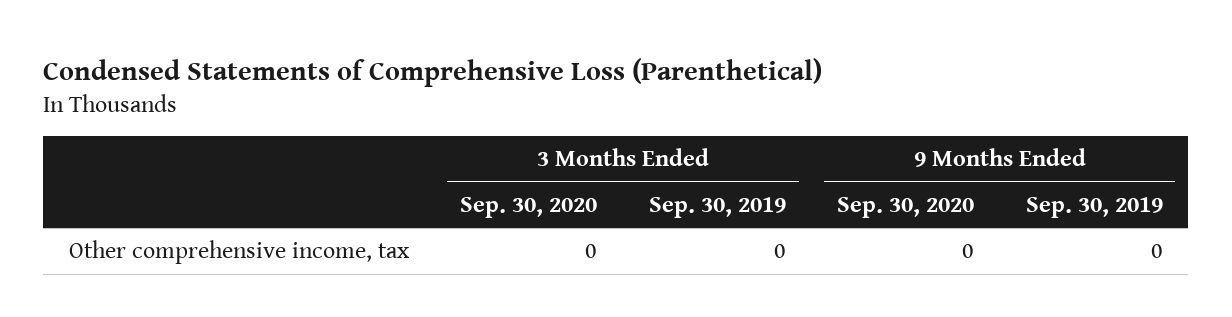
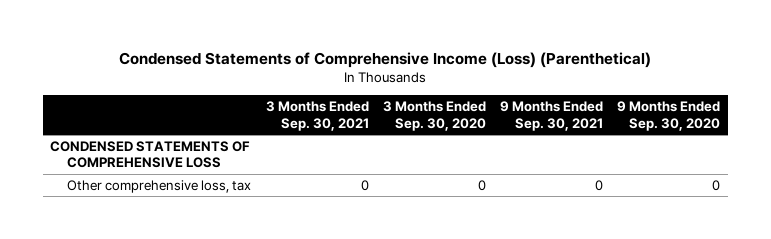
[43,58,823,88] Condensed Statements of Comprehensive Loss (Parenthetical) -> [119,51,652,68] Condensed Statements of Comprehensive Income (Loss) (Parenthetical)
[648,196,786,218] Sep. 30, 2019 -> none
[1025,196,1163,218] Sep. 30, 2019 -> none
none -> [265,101,369,131] 3 Months Ended Sep. 30, 2021
none -> [500,101,604,131] 9 Months Ended Sep. 30, 2021
none -> [50,141,251,169] CONDENSED STATEMENTS OF COMPREHENSIVE LOSS
[68,240,410,265] Other comprehensive income, tax -> [67,180,252,194] Other comprehensive loss, tax

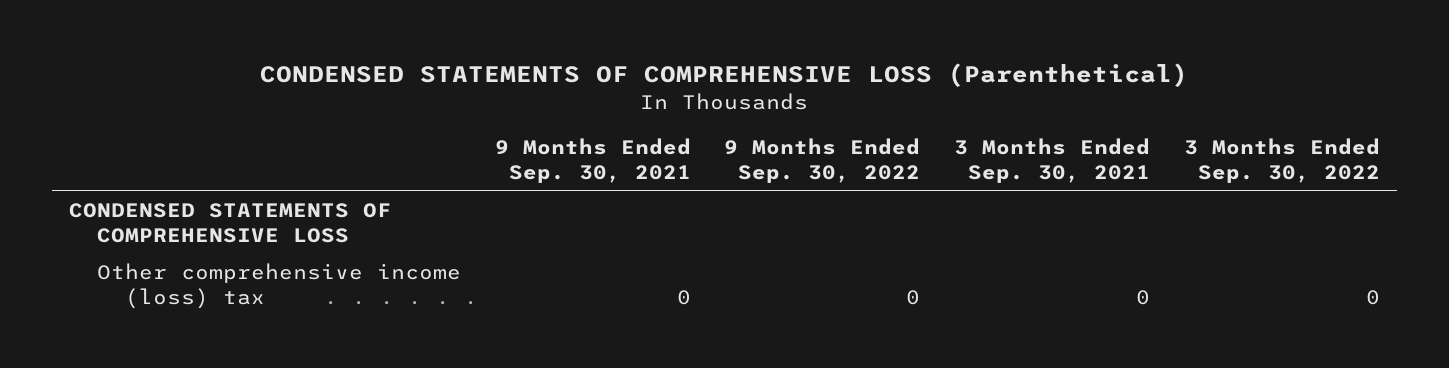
[119,51,652,68] Condensed Statements of Comprehensive Income (Loss) (Parenthetical) -> [260,63,1189,88] CONDENSED STATEMENTS OF COMPREHENSIVE LOSS (Parenthetical)
[382,101,486,131] 3 Months Ended Sep. 30, 2020 -> none
[617,101,721,131] 9 Months Ended Sep. 30, 2020 -> none
none -> [724,138,921,184] 9 Months Ended Sep. 30, 2022
none -> [1183,138,1380,184] 3 Months Ended Sep. 30, 2022
[67,180,252,194] Other comprehensive loss, tax -> [96,263,461,310] Other comprehensive income (loss) tax

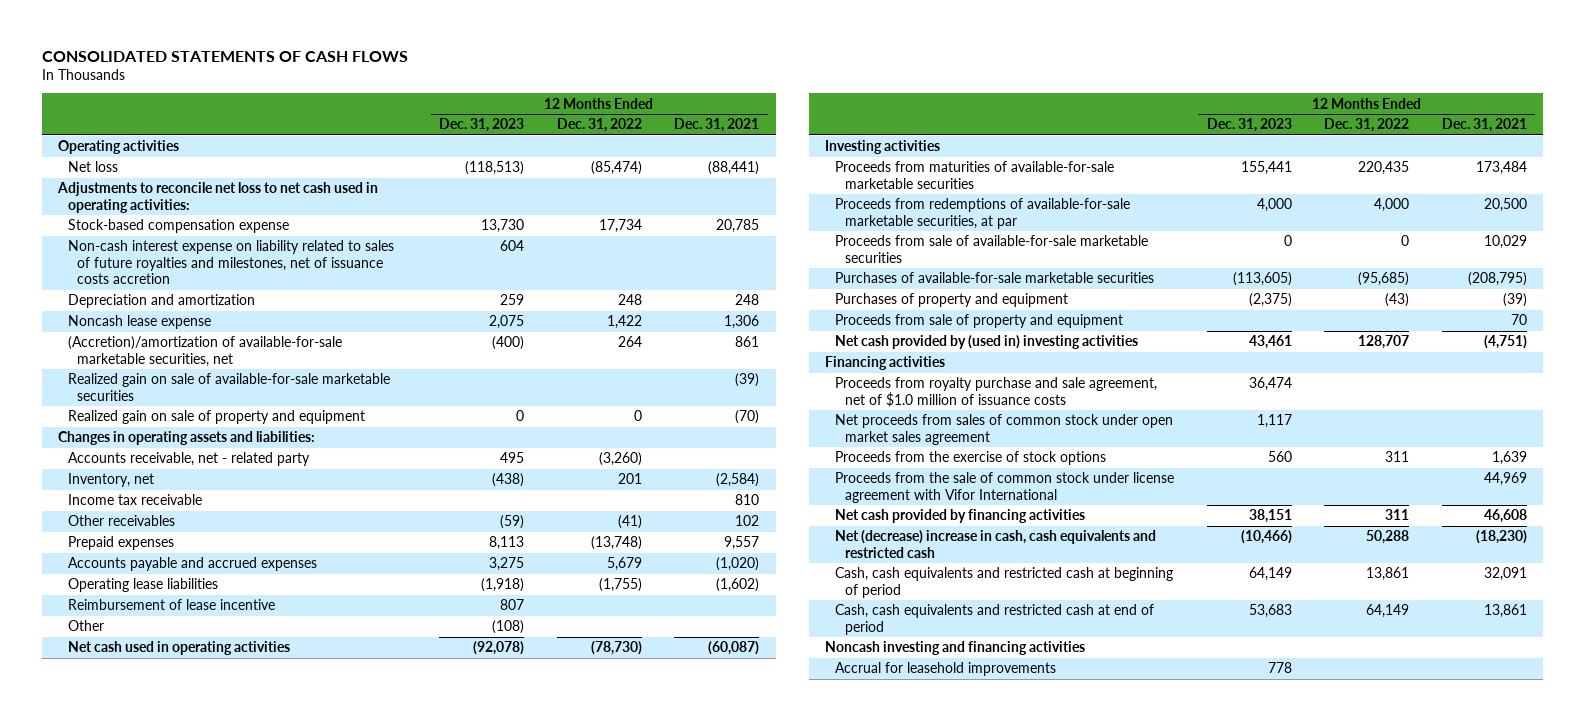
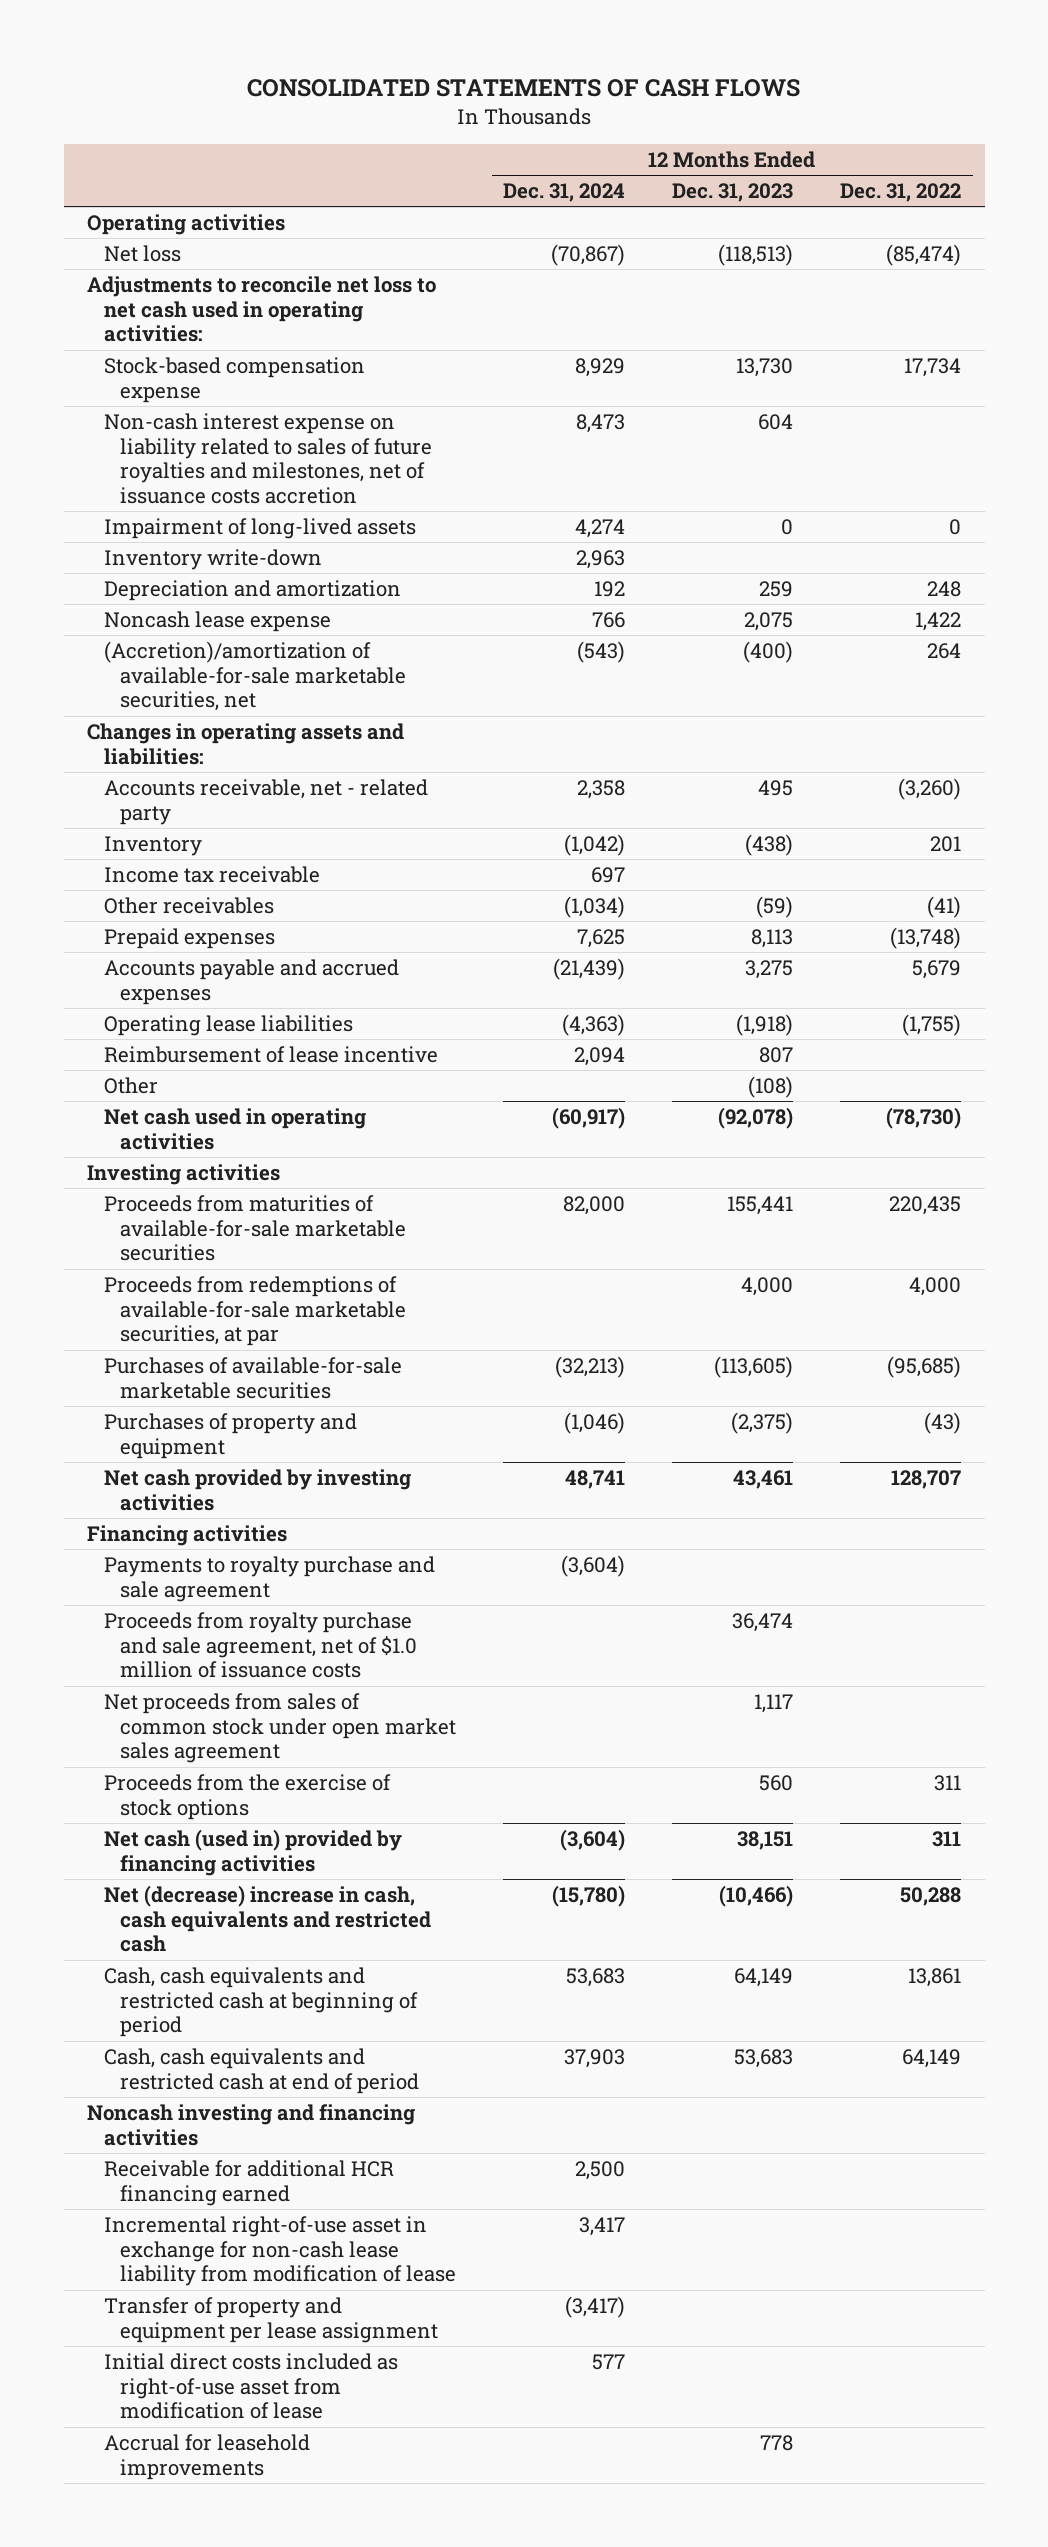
[674,118,760,133] Dec. 31, 2021 -> none
none -> [503,183,626,203] Dec. 31, 2024
none -> [103,517,416,539] Impairment of long-lived assets
none -> [103,548,322,570] Inventory write-down
[67,373,390,401] Realized gain on sale of available-for-sale marketable securities -> none
[67,410,365,425] Realized gain on sale of property and equipment -> none
[67,473,154,488] Inventory, net -> [103,835,202,856] Inventory
[834,235,1148,263] Proceeds from sale of available-for-sale marketable securities -> none
[834,314,1123,329] Proceeds from sale of property and equipment -> none
[834,335,1138,350] Net cash provided by (used in) investing activities -> [103,1468,411,1511] Net cash provided by investing activities
none -> [103,1555,435,1602] Payments to royalty purchase and sale agreement
[834,472,1174,503] Proceeds from the sale of common stock under license agreement with Vifor International -> none
[834,509,1085,524] Net cash provided by financing activities -> [103,1828,402,1876] Net cash (used in) provided by financing activities
none -> [103,2159,394,2206] Receivable for additional HCR financing earned
none -> [103,2215,457,2287] Incremental right-of-use asset in exchange for non-cash lease liability from modification of lease
none -> [103,2296,439,2343] Transfer of property and equipment per lease assignment
none -> [103,2352,398,2420] Initial direct costs included as right-of-use asset from modification of lease

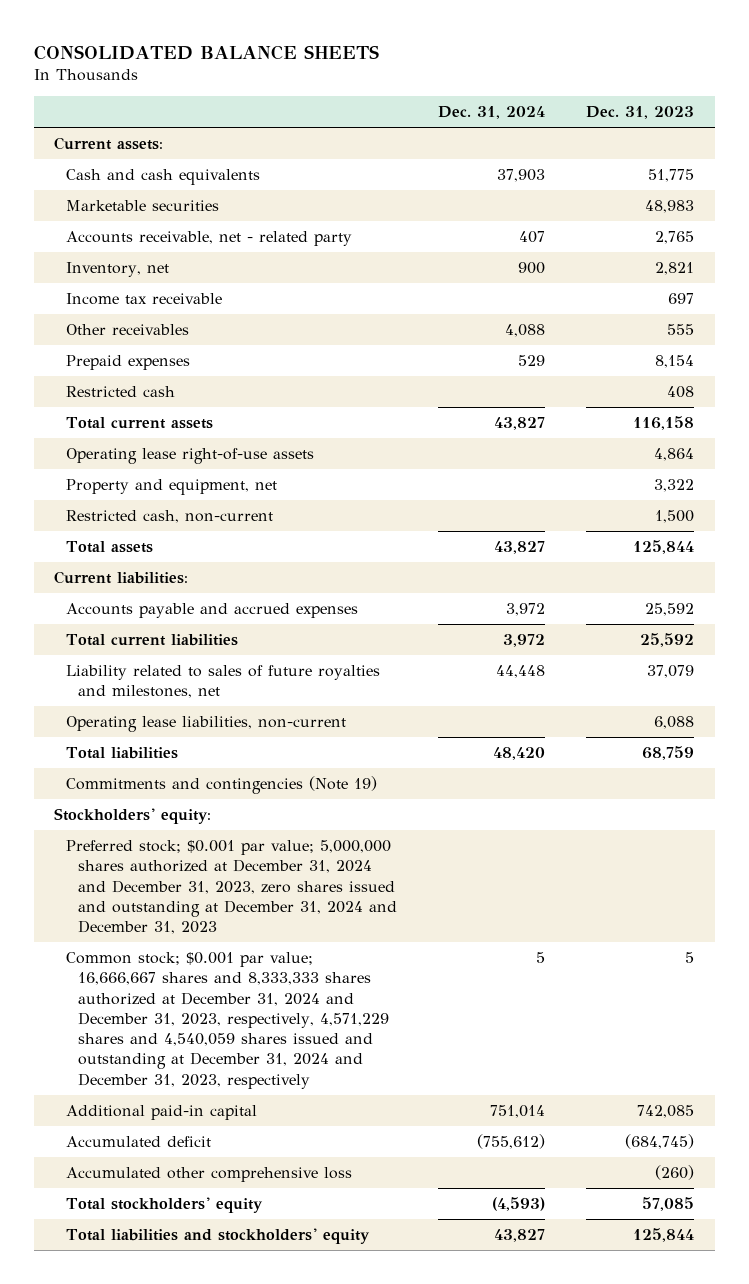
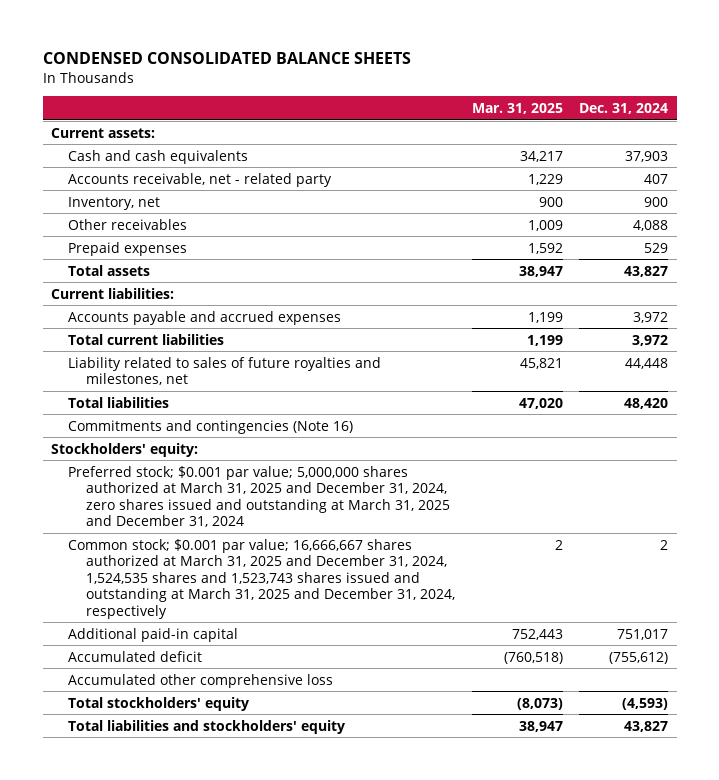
[33,44,379,60] CONSOLIDATED BALANCE SHEETS -> [42,51,411,64] CONDENSED CONSOLIDATED BALANCE SHEETS
[586,106,695,120] Dec. 31, 2023 -> none
none -> [471,103,563,115] Mar. 31, 2025
[66,199,220,211] Marketable securities -> none
[66,292,223,305] Income tax receivable -> none
[66,385,176,397] Restricted cash -> none
[66,416,214,429] Total current assets -> none
[66,447,315,464] Operating lease right-of-use assets -> none
[66,478,278,495] Property and equipment, net -> none
[66,509,274,523] Restricted cash, non-current -> none
[66,715,347,732] Operating lease liabilities, non-current -> none
[66,775,378,794] Commitments and contingencies (Note 19) -> [68,419,354,434] Commitments and contingencies (Note 16)
[66,839,398,935] Preferred stock; $0.001 par value; 5,000,000 shares authorized at December 31, 2024 and December 31, 2023, zero shares issued and outstanding at December 31, 2024 and December 31, 2023 -> [68,465,451,528] Preferred stock; $0.001 par value; 5,000,000 shares authorized at March 31, 2025 and December 31, 2024, zero shares issued and outstanding at March 31, 2025 and December 31, 2024
[66,951,390,1089] Common stock; $0.001 par value; 16,666,667 shares and 8,333,333 shares authorized at December 31, 2024 and December 31, 2023, respectively, 4,571,229 shares and 4,540,059 shares issued and outstanding at December 31, 2024 and December 31, 2023, respectively -> [68,538,456,619] Common stock; $0.001 par value; 16,666,667 shares authorized at March 31, 2025 and December 31, 2024, 1,524,535 shares and 1,523,743 shares issued and outstanding at March 31, 2025 and December 31, 2024, respectively
[536,951,546,963] 5 -> [660,539,669,550] 2
[490,1104,546,1118] 751,014 -> [617,628,669,640] 751,017

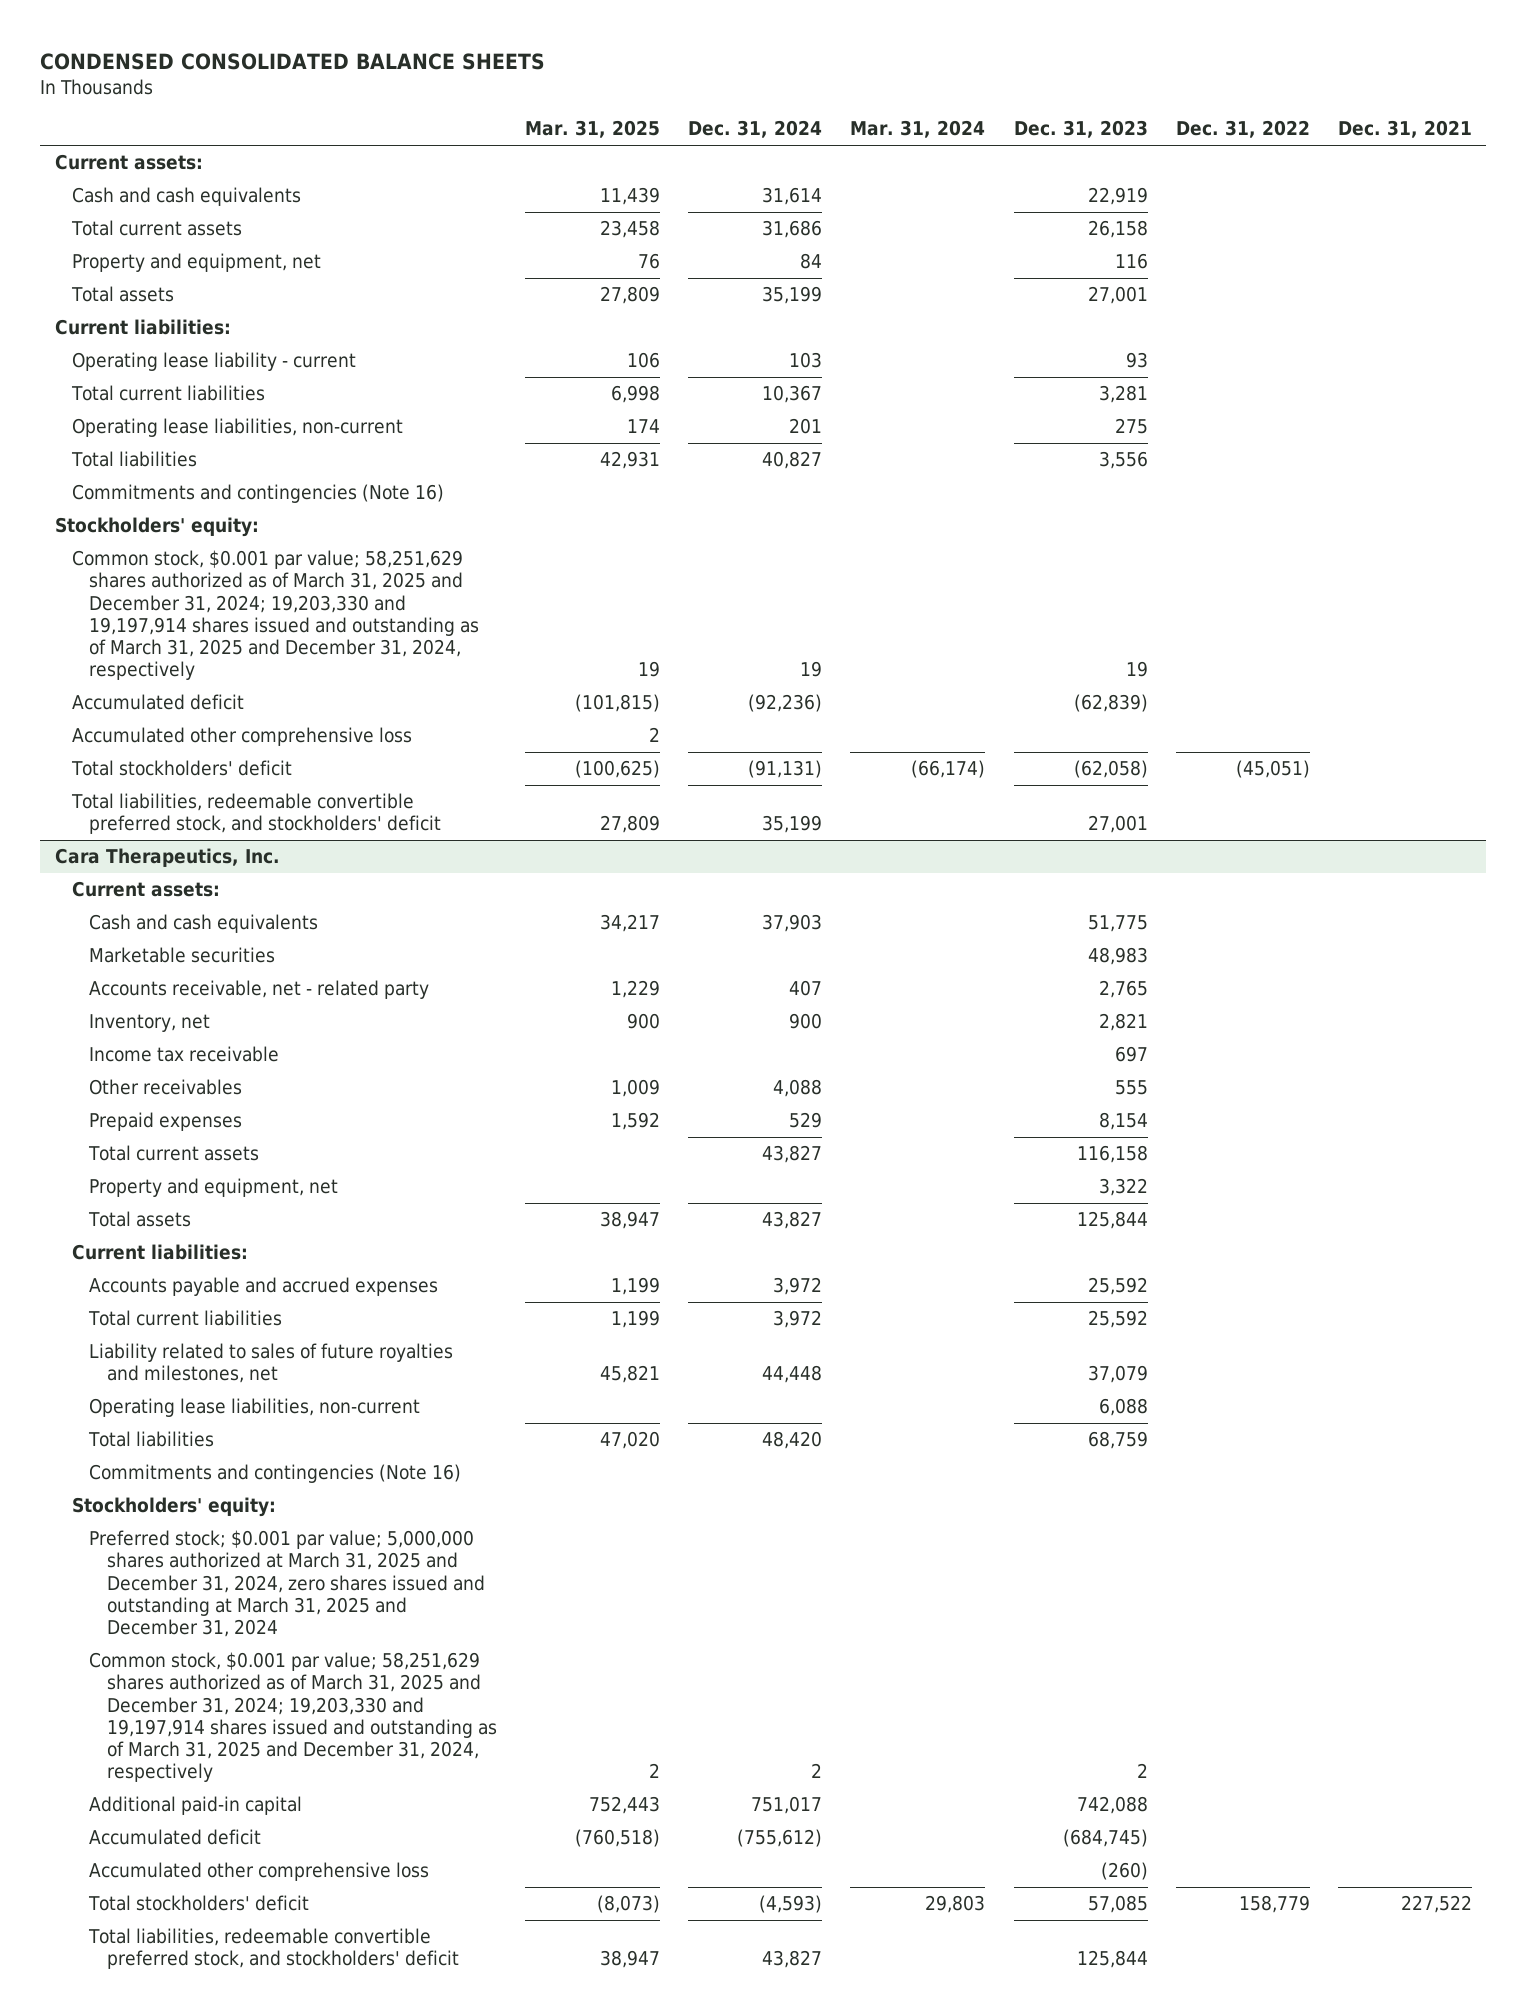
none -> [850,120,986,139] Mar. 31, 2024
none -> [1013,120,1148,139] Dec. 31, 2023
none -> [1175,120,1310,139] Dec. 31, 2022
none -> [1338,120,1473,139] Dec. 31, 2021
none -> [71,187,301,207] Cash and cash equivalents
none -> [70,220,242,237] Total current assets
none -> [71,253,321,273] Property and equipment, net
none -> [70,286,174,303] Total assets
none -> [54,319,231,336] Current liabilities:
none -> [71,352,356,372] Operating lease liability - current
none -> [70,385,265,402] Total current liabilities
none -> [71,418,403,438] Operating lease liabilities, non-current
none -> [70,451,197,468] Total liabilities
none -> [71,484,444,504] Commitments and contingencies (Note 16)
none -> [54,517,259,538] Stockholders' equity:
none -> [71,550,480,681] Common stock, $0.001 par value; 58,251,629 shares authorized as of March 31, 2025 and December 31, 2024; 19,203,330 and 19,197,914 shares issued and outstanding as of March 31, 2025 and December 31, 2024, respectively
none -> [71,694,244,711] Accumulated deficit
none -> [71,727,412,747] Accumulated other comprehensive loss
none -> [70,760,292,777] Total stockholders' deficit
none -> [70,793,442,835] Total liabilities, redeemable convertible preferred stock, and stockholders' deficit
none -> [54,848,280,868] Cara Therapeutics, Inc.
none -> [71,881,220,898] Current assets:
none -> [89,947,276,964] Marketable securities
none -> [89,1046,280,1063] Income tax receivable
none -> [88,1145,260,1162] Total current assets
none -> [89,1178,339,1198] Property and equipment, net
none -> [89,1398,421,1418] Operating lease liabilities, non-current
[68,538,456,619] Common stock; $0.001 par value; 16,666,667 shares authorized at March 31, 2025 and December 31, 2024, 1,524,535 shares and 1,523,743 shares issued and outstanding at March 31, 2025 and December 31, 2024, respectively -> [89,1652,497,1783] Common stock, $0.001 par value; 58,251,629 shares authorized as of March 31, 2025 and December 31, 2024; 19,203,330 and 19,197,914 shares issued and outstanding as of March 31, 2025 and December 31, 2024, respectively
[68,696,250,711] Total stockholders' equity -> [88,1895,310,1912] Total stockholders' deficit
[68,719,346,734] Total liabilities and stockholders' equity -> [88,1928,459,1970] Total liabilities, redeemable convertible preferred stock, and stockholders' deficit

